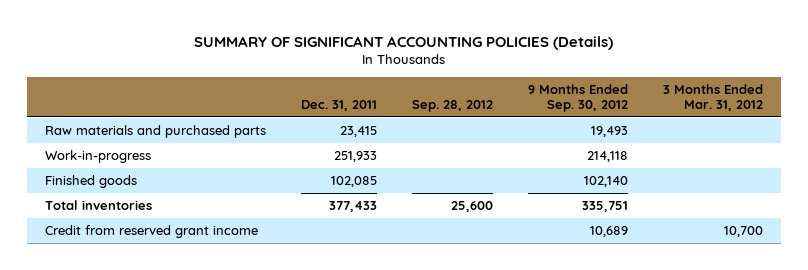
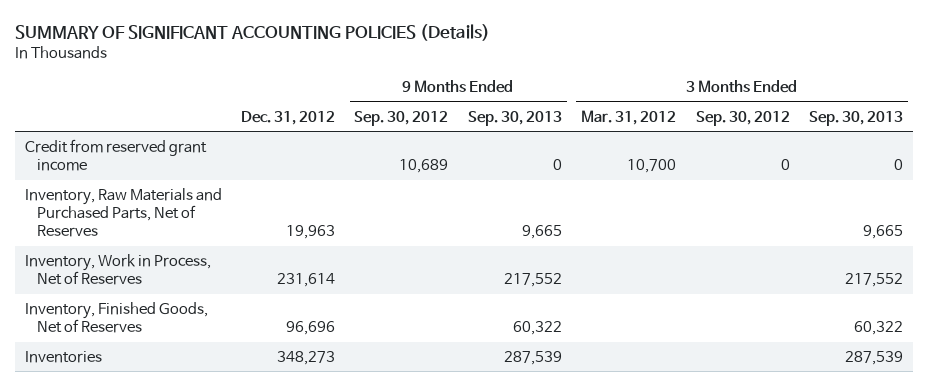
[300,99,377,111] Dec. 31, 2011 -> none
[411,99,493,112] Sep. 28, 2012 -> none
none -> [240,110,335,125] Dec. 31, 2012
none -> [467,110,562,126] Sep. 30, 2013
none -> [695,110,790,126] Sep. 30, 2012
none -> [809,110,904,126] Sep. 30, 2013
[44,124,266,138] Raw materials and purchased parts -> none
[44,149,151,163] Work-in-progress -> none
[44,174,137,188] Finished goods -> none
[44,199,152,210] Total inventories -> none
none -> [24,188,222,238] Inventory, Raw Materials and Purchased Parts, Net of Reserves
none -> [24,254,211,286] Inventory, Work in Process, Net of Reserves
none -> [24,302,208,334] Inventory, Finished Goods, Net of Reserves
none -> [24,351,102,364] Inventories

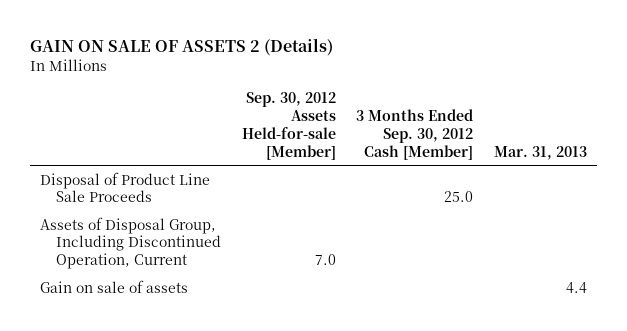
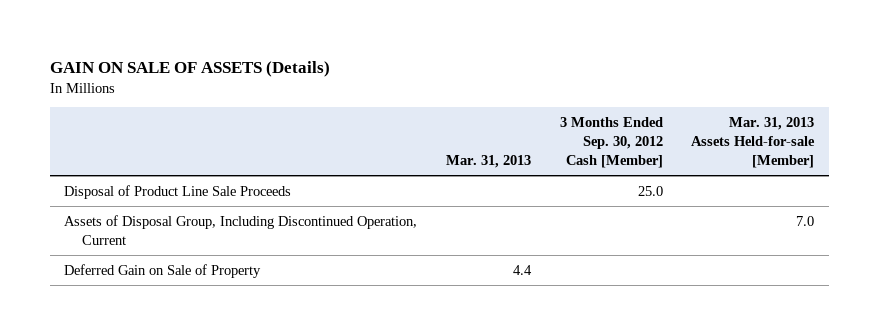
[30,37,334,56] GAIN ON SALE OF ASSETS 2 (Details) -> [50,60,331,77] GAIN ON SALE OF ASSETS (Details)
[241,92,336,161] Sep. 30, 2012 Assets Held-for-sale [Member] -> none
none -> [691,117,816,168] Mar. 31, 2013 Assets Held-for-sale [Member]
[40,279,189,293] Gain on sale of assets -> [64,263,262,278] Deferred Gain on Sale of Property

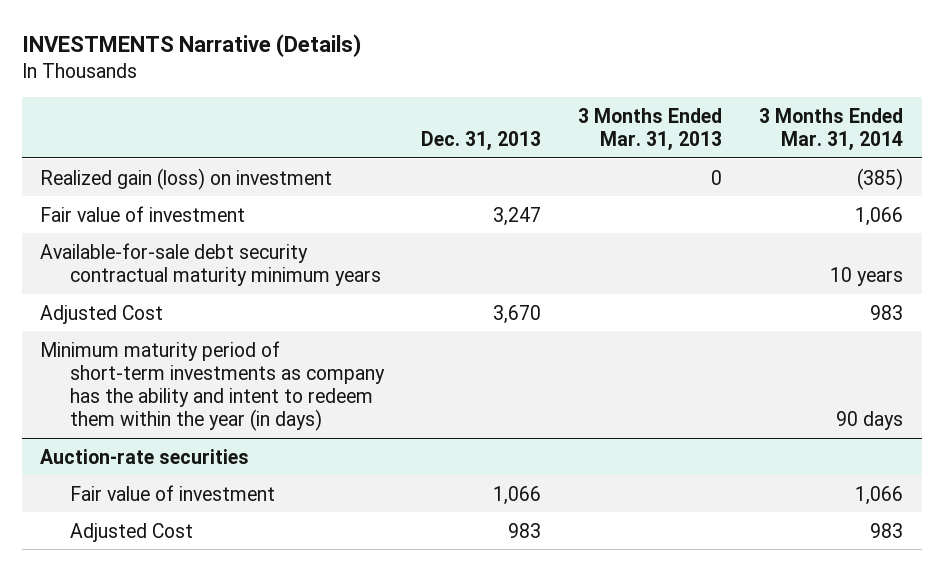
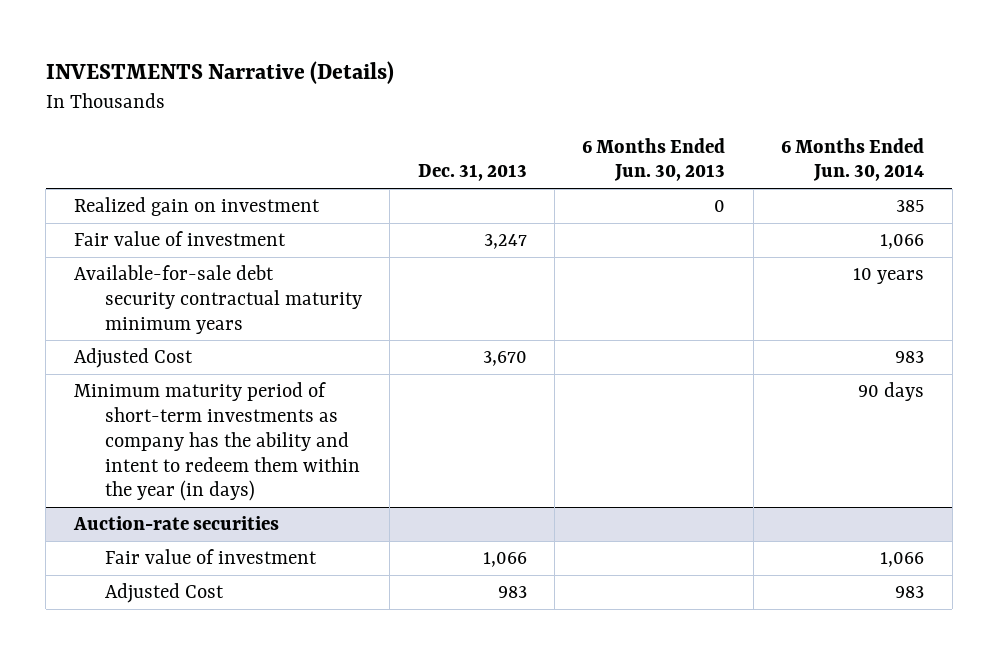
[578,107,723,151] 3 Months Ended Mar. 31, 2013 -> none
[759,107,904,151] 3 Months Ended Mar. 31, 2014 -> none
none -> [582,137,726,182] 6 Months Ended Jun. 30, 2013
none -> [781,137,925,182] 6 Months Ended Jun. 30, 2014
[40,167,333,190] Realized gain (loss) on investment -> [73,197,320,217] Realized gain on investment

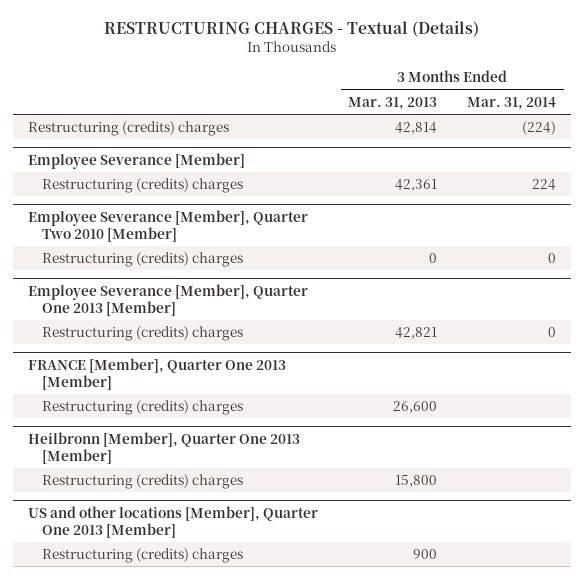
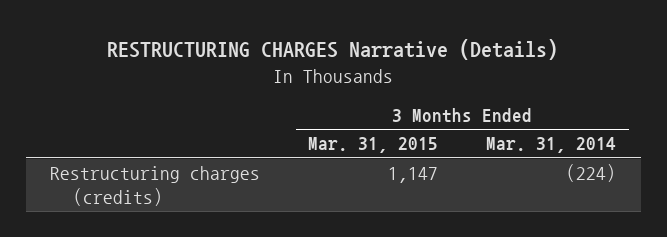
[104,21,480,38] RESTRUCTURING CHARGES - Textual (Details) -> [107,38,559,60] RESTRUCTURING CHARGES Narrative (Details)
[348,96,438,110] Mar. 31, 2013 -> none
none -> [308,137,439,154] Mar. 31, 2015
[28,152,246,169] Employee Severance [Member] -> none
[42,178,244,194] Restructuring (credits) charges -> none
[28,209,309,242] Employee Severance [Member], Quarter Two 2010 [Member] -> none
[42,252,244,268] Restructuring (credits) charges -> none
[28,283,309,316] Employee Severance [Member], Quarter One 2013 [Member] -> none
[42,326,244,342] Restructuring (credits) charges -> none
[28,357,287,390] FRANCE [Member], Quarter One 2013 [Member] -> none
[42,400,244,416] Restructuring (credits) charges -> none
[28,431,301,464] Heilbronn [Member], Quarter One 2013 [Member] -> none
[42,474,244,490] Restructuring (credits) charges -> none
[28,505,319,538] US and other locations [Member], Quarter One 2013 [Member] -> none
[42,548,244,564] Restructuring (credits) charges -> none
[28,121,230,137] Restructuring (credits) charges -> [50,166,261,206] Restructuring charges (credits)

